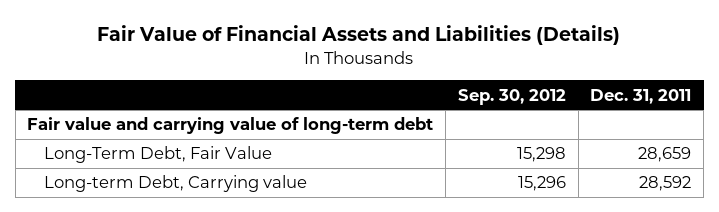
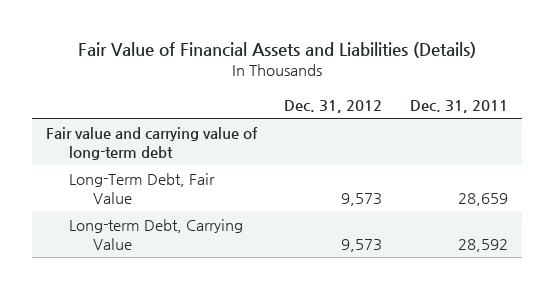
[457,88,566,105] Sep. 30, 2012 -> none
none -> [284,99,383,113] Dec. 31, 2012
[44,175,308,193] Long-term Debt, Carrying value -> [69,219,244,250] Long-term Debt, Carrying Value

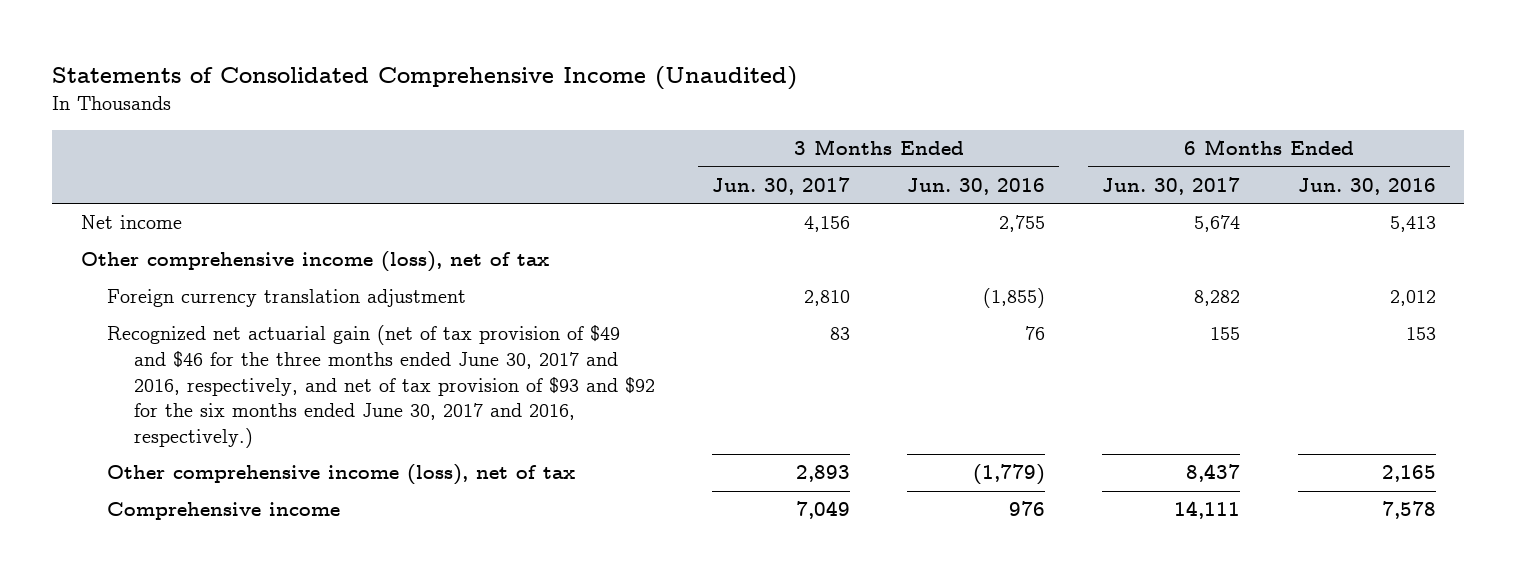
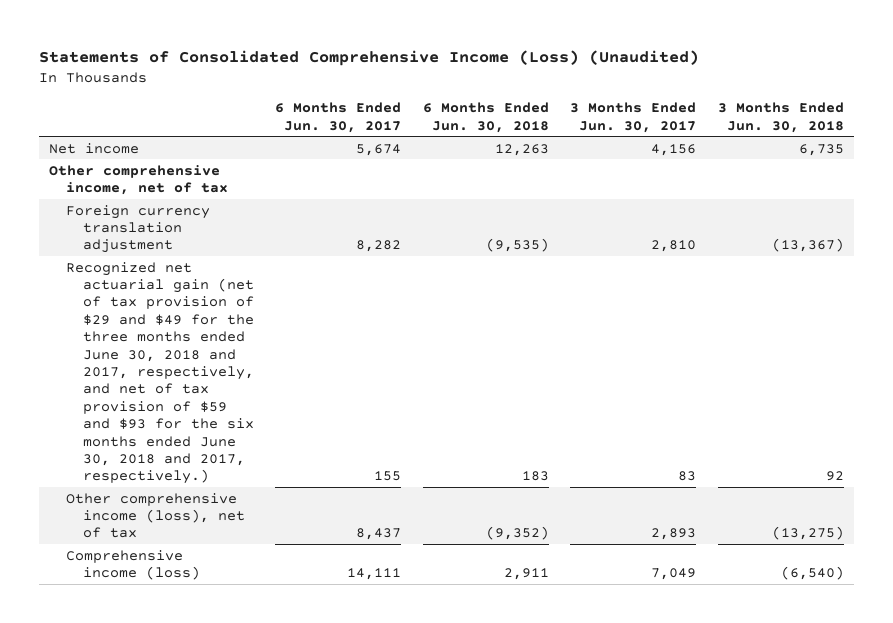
[52,66,798,91] Statements of Consolidated Comprehensive Income (Unaudited) -> [38,49,699,66] Statements of Consolidated Comprehensive Income (Loss) (Unaudited)
[907,177,1046,195] Jun. 30, 2016 -> none
[1297,177,1436,195] Jun. 30, 2016 -> none
none -> [422,102,549,133] 6 Months Ended Jun. 30, 2018
none -> [717,102,844,133] 3 Months Ended Jun. 30, 2018
[80,251,549,273] Other comprehensive income (loss), net of tax -> [49,164,229,195] Other comprehensive income, net of tax
[107,325,655,449] Recognized net actuarial gain (net of tax provision of $49 and $46 for the three months ended June 30, 2017 and 2016, respectively, and net of tax provision of $93 and $92 for the six months ended June 30, 2017 and 2016, respectively.) -> [66,261,255,485] Recognized net actuarial gain (net of tax provision of $29 and $49 for the three months ended June 30, 2018 and 2017, respectively, and net of tax provision of $59 and $93 for the six months ended June 30, 2018 and 2017, respectively.)
[107,502,341,521] Comprehensive income -> [66,549,201,580] Comprehensive income (loss)

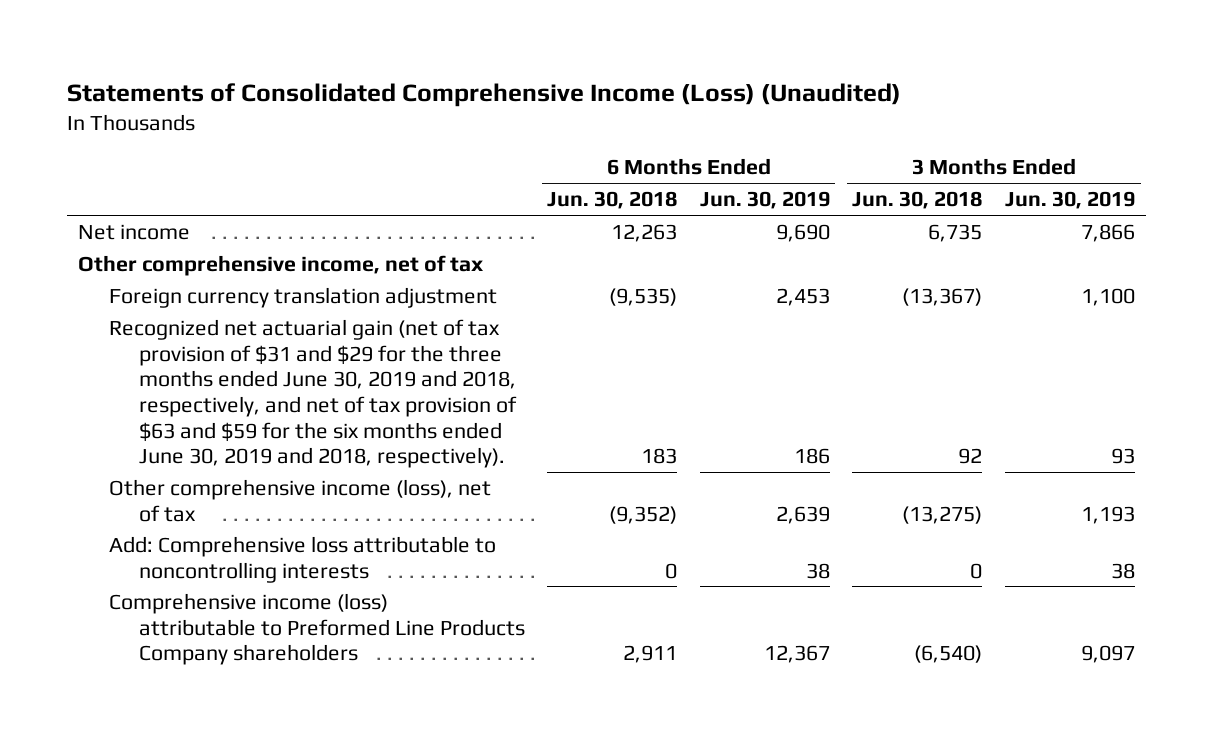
[275,102,402,133] 6 Months Ended Jun. 30, 2017 -> none
[570,102,697,133] 3 Months Ended Jun. 30, 2017 -> none
none -> [699,191,830,210] Jun. 30, 2019
none -> [1004,191,1135,210] Jun. 30, 2019
[66,261,255,485] Recognized net actuarial gain (net of tax provision of $29 and $49 for the three months ended June 30, 2018 and 2017, respectively, and net of tax provision of $59 and $93 for the six months ended June 30, 2018 and 2017, respectively.) -> [108,318,517,469] Recognized net actuarial gain (net of tax provision of $31 and $29 for the three months ended June 30, 2019 and 2018, respectively, and net of tax provision of $63 and $59 for the six months ended June 30, 2019 and 2018, respectively).
none -> [108,535,496,583] Add: Comprehensive loss attributable to noncontrolling interests
[66,549,201,580] Comprehensive income (loss) -> [108,592,525,666] Comprehensive income (loss) attributable to Preformed Line Products Company shareholders

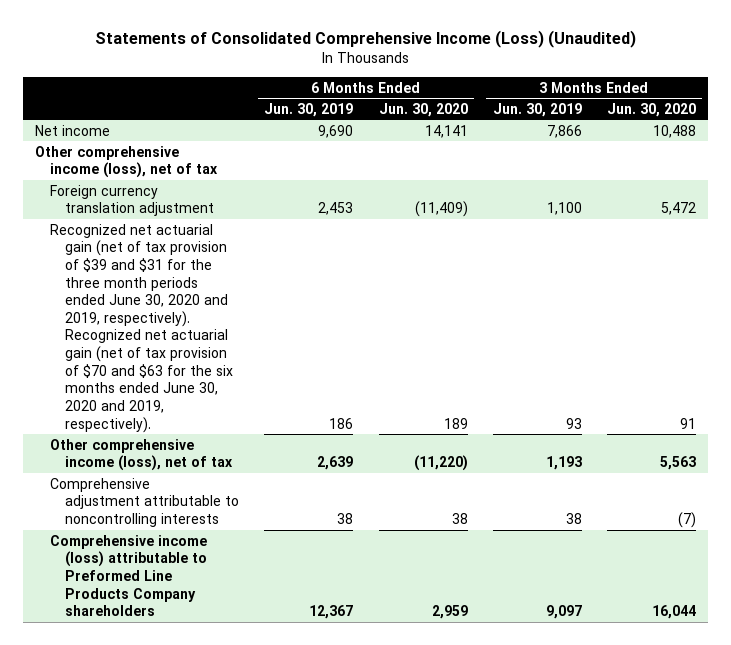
[547,191,678,210] Jun. 30, 2018 -> none
[852,191,983,210] Jun. 30, 2018 -> none
none -> [378,102,468,117] Jun. 30, 2020
none -> [606,102,696,117] Jun. 30, 2020
[78,254,485,276] Other comprehensive income, net of tax -> [35,145,219,179] Other comprehensive income (loss), net of tax
[108,318,517,469] Recognized net actuarial gain (net of tax provision of $31 and $29 for the three months ended June 30, 2019 and 2018, respectively, and net of tax provision of $63 and $59 for the six months ended June 30, 2019 and 2018, respectively). -> [50,223,234,433] Recognized net actuarial gain (net of tax provision of $39 and $31 for the three month periods ended June 30, 2020 and 2019, respectively). Recognized net actuarial gain (net of tax provision of $70 and $63 for the six months ended June 30, 2020 and 2019, respectively).
[108,535,496,583] Add: Comprehensive loss attributable to noncontrolling interests -> [50,477,240,527] Comprehensive adjustment attributable to noncontrolling interests

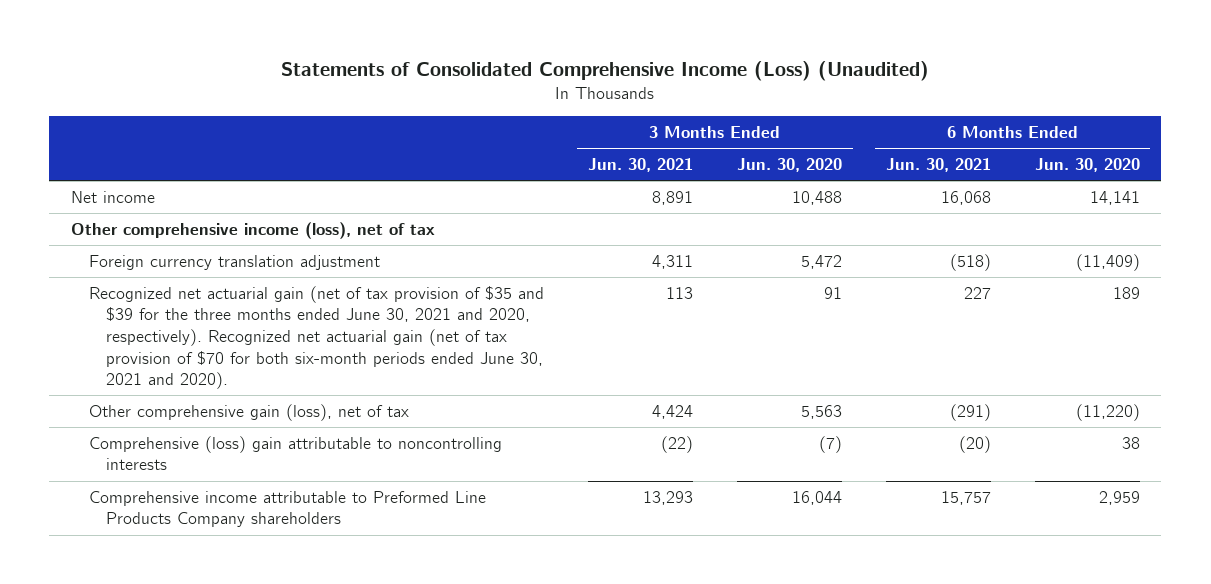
[264,102,354,117] Jun. 30, 2019 -> none
[492,102,582,117] Jun. 30, 2019 -> none
none -> [587,157,693,172] Jun. 30, 2021
none -> [885,157,991,172] Jun. 30, 2021
[50,223,234,433] Recognized net actuarial gain (net of tax provision of $39 and $31 for the three month periods ended June 30, 2020 and 2019, respectively). Recognized net actuarial gain (net of tax provision of $70 and $63 for the six months ended June 30, 2020 and 2019, respectively). -> [88,285,544,390] Recognized net actuarial gain (net of tax provision of $35 and $39 for the three months ended June 30, 2021 and 2020, respectively). Recognized net actuarial gain (net of tax provision of $70 for both six-month periods ended June 30, 2021 and 2020).
[50,438,234,472] Other comprehensive income (loss), net of tax -> [88,403,409,421] Other comprehensive gain (loss), net of tax
[50,477,240,527] Comprehensive adjustment attributable to noncontrolling interests -> [88,435,502,471] Comprehensive (loss) gain attributable to noncontrolling interests
[50,534,208,617] Comprehensive income (loss) attributable to Preformed Line Products Company shareholders -> [88,490,486,528] Comprehensive income attributable to Preformed Line Products Company shareholders

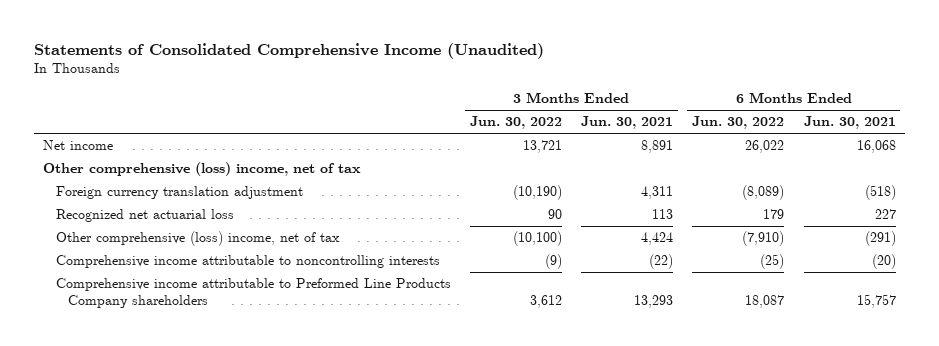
[281,60,930,81] Statements of Consolidated Comprehensive Income (Loss) (Unaudited) -> [33,42,544,59] Statements of Consolidated Comprehensive Income (Unaudited)
[736,157,842,172] Jun. 30, 2020 -> none
[1034,157,1140,172] Jun. 30, 2020 -> none
none -> [469,116,562,130] Jun. 30, 2022
none -> [692,116,785,130] Jun. 30, 2022
[71,221,436,239] Other comprehensive income (loss), net of tax -> [43,162,362,177] Other comprehensive (loss) income, net of tax
[88,285,544,390] Recognized net actuarial gain (net of tax provision of $35 and $39 for the three months ended June 30, 2021 and 2020, respectively). Recognized net actuarial gain (net of tax provision of $70 for both six-month periods ended June 30, 2021 and 2020). -> [55,209,234,223] Recognized net actuarial loss
[88,403,409,421] Other comprehensive gain (loss), net of tax -> [55,231,340,247] Other comprehensive (loss) income, net of tax
[88,435,502,471] Comprehensive (loss) gain attributable to noncontrolling interests -> [55,255,440,269] Comprehensive income attributable to noncontrolling interests

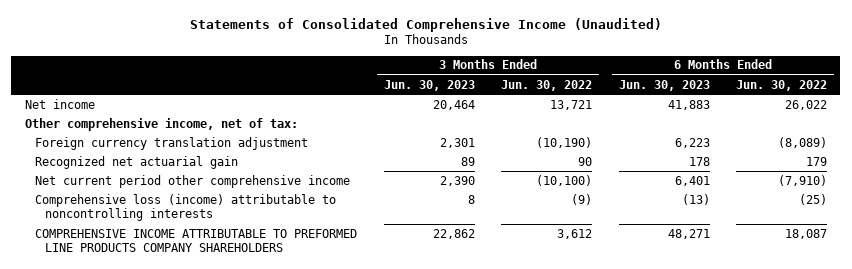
[581,116,674,130] Jun. 30, 2021 -> none
[803,116,896,130] Jun. 30, 2021 -> none
none -> [383,79,475,91] Jun. 30, 2023
none -> [618,79,710,91] Jun. 30, 2023
[43,162,362,177] Other comprehensive (loss) income, net of tax -> [24,117,298,131] Other comprehensive income, net of tax:
[55,209,234,223] Recognized net actuarial loss -> [35,155,239,169] Recognized net actuarial gain
[55,231,340,247] Other comprehensive (loss) income, net of tax -> [35,174,351,188] Net current period other comprehensive income
[55,255,440,269] Comprehensive income attributable to noncontrolling interests -> [35,193,337,222] Comprehensive loss (income) attributable to noncontrolling interests
[55,278,451,309] Comprehensive income attributable to Preformed Line Products Company shareholders -> [35,228,358,253] COMPREHENSIVE INCOME ATTRIBUTABLE TO PREFORMED LINE PRODUCTS COMPANY SHAREHOLDERS

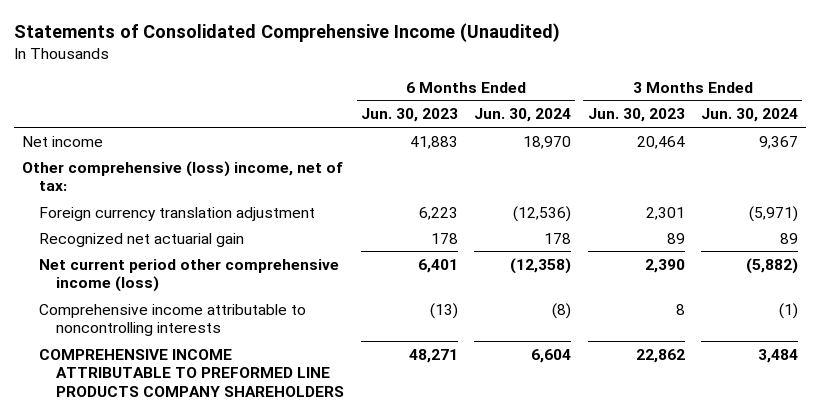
[501,79,593,91] Jun. 30, 2022 -> none
[736,79,828,91] Jun. 30, 2022 -> none
none -> [474,108,572,123] Jun. 30, 2024
none -> [700,108,798,123] Jun. 30, 2024
[24,117,298,131] Other comprehensive income, net of tax: -> [22,160,344,192] Other comprehensive (loss) income, net of tax:
[35,174,351,188] Net current period other comprehensive income -> [39,258,340,293] Net current period other comprehensive income (loss)
[35,193,337,222] Comprehensive loss (income) attributable to noncontrolling interests -> [39,303,307,337] Comprehensive income attributable to noncontrolling interests

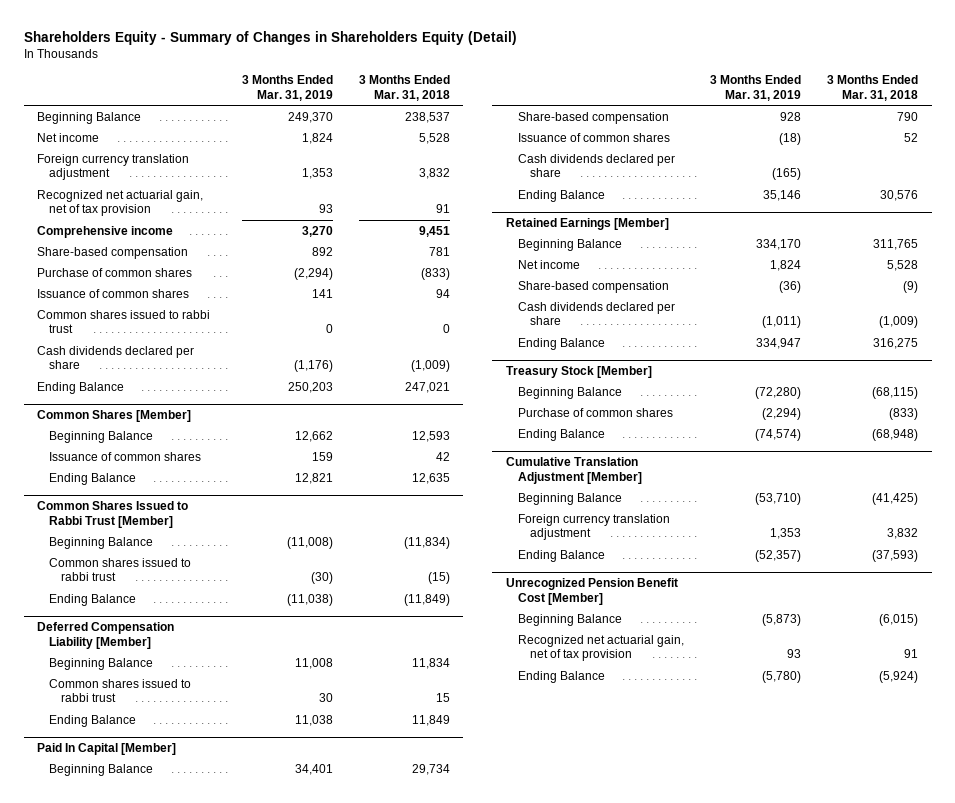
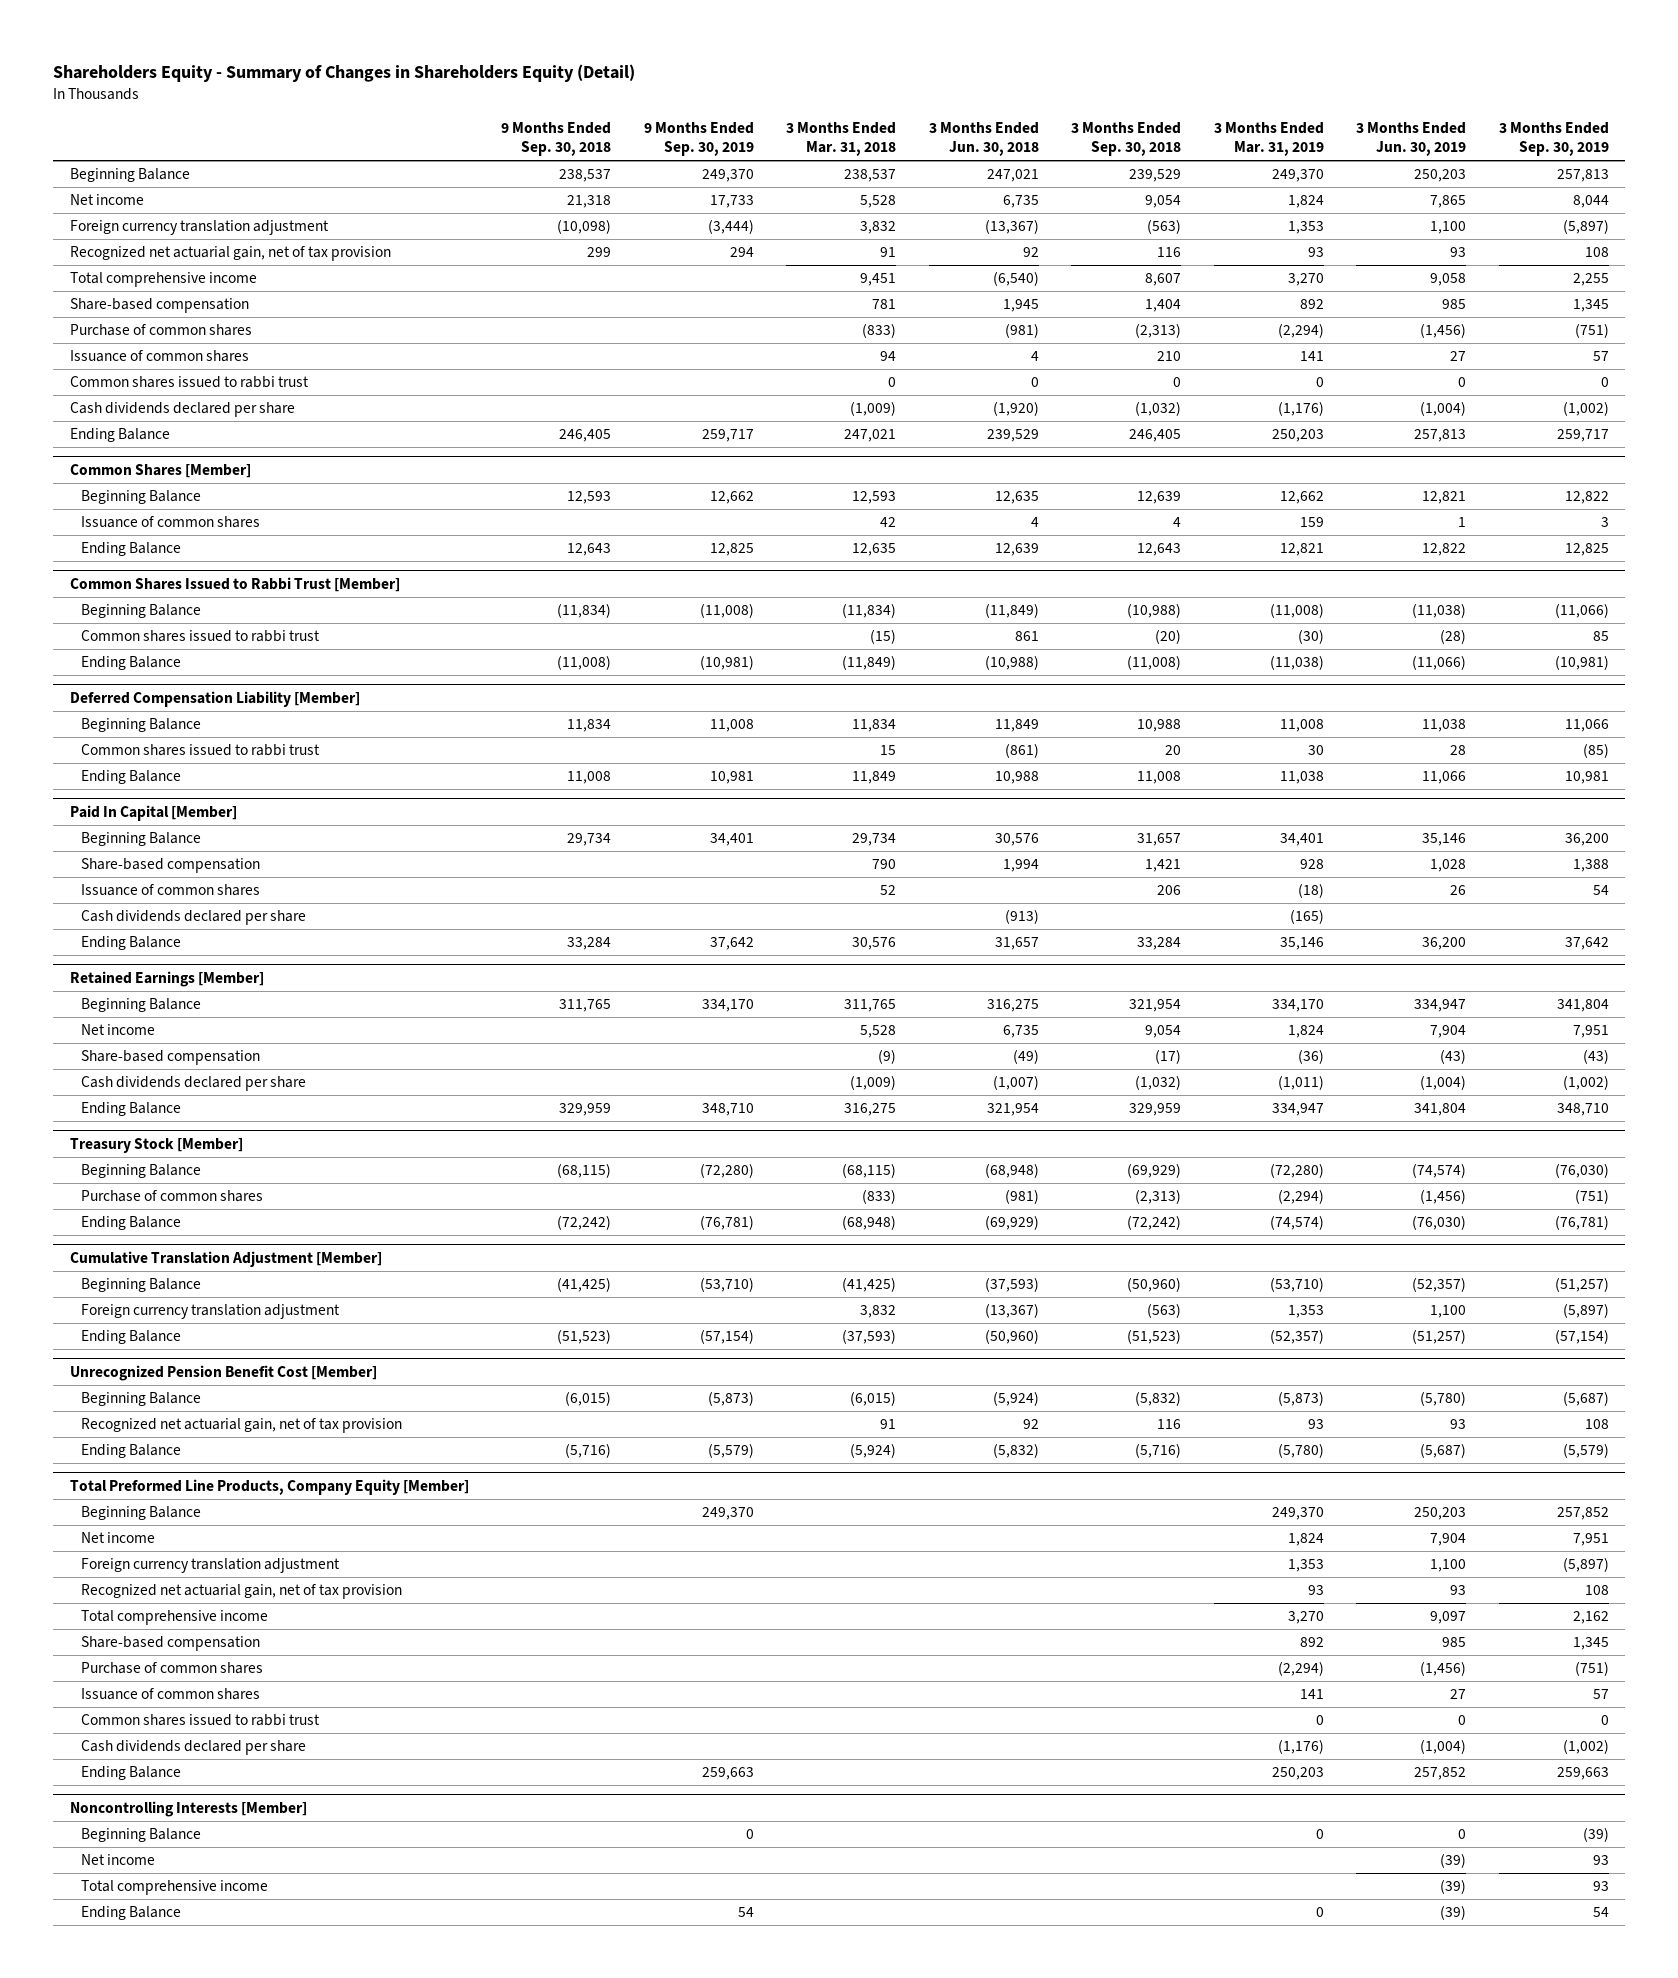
none -> [501,121,612,157] 9 Months Ended Sep. 30, 2018
none -> [643,121,754,157] 9 Months Ended Sep. 30, 2019
none -> [928,121,1039,157] 3 Months Ended Jun. 30, 2018
none -> [1071,121,1182,157] 3 Months Ended Sep. 30, 2018
none -> [1356,121,1467,157] 3 Months Ended Jun. 30, 2019
none -> [1498,121,1609,157] 3 Months Ended Sep. 30, 2019
[37,225,174,238] Comprehensive income -> [69,272,257,288] Total comprehensive income
none -> [69,1479,469,1496] Total Preformed Line Products, Company Equity [Member]
none -> [80,1506,201,1521] Beginning Balance
none -> [80,1532,155,1544] Net income
none -> [80,1558,340,1574] Foreign currency translation adjustment
none -> [80,1584,402,1600] Recognized net actuarial gain, net of tax provision
none -> [80,1610,268,1626] Total comprehensive income
none -> [80,1636,260,1652] Share-based compensation
none -> [80,1662,263,1675] Purchase of common shares
none -> [80,1688,260,1701] Issuance of common shares
none -> [80,1714,320,1727] Common shares issued to rabbi trust
none -> [80,1740,306,1756] Cash dividends declared per share
none -> [80,1766,181,1781] Ending Balance
none -> [69,1801,307,1818] Noncontrolling Interests [Member]
none -> [80,1828,201,1843] Beginning Balance
none -> [80,1854,155,1866] Net income
none -> [80,1880,268,1896] Total comprehensive income
none -> [80,1906,181,1921] Ending Balance

